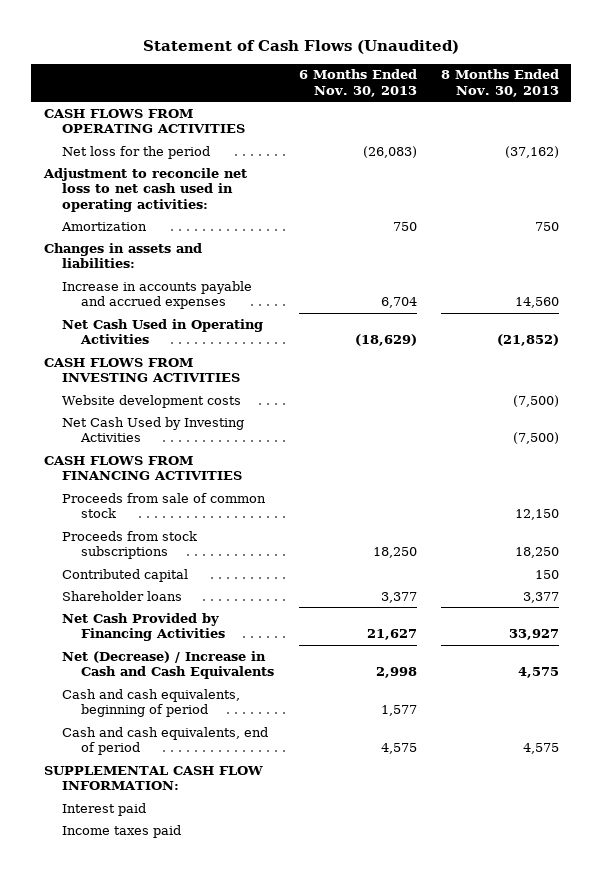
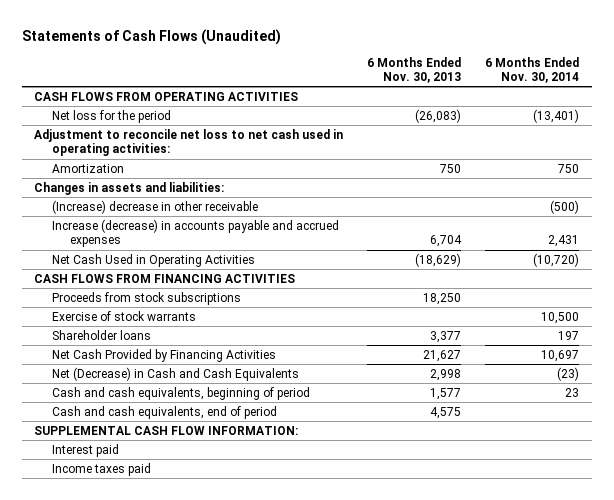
[143,40,460,55] Statement of Cash Flows (Unaudited) -> [22,28,282,45] Statements of Cash Flows (Unaudited)
[441,69,560,97] 8 Months Ended Nov. 30, 2013 -> none
none -> [485,56,580,84] 6 Months Ended Nov. 30, 2014
none -> [52,199,259,214] (Increase) decrease in other receivable
[62,280,253,310] Increase in accounts payable and accrued expenses -> [52,218,340,248] Increase (decrease) in accounts payable and accrued expenses
[43,357,241,383] CASH FLOWS FROM INVESTING ACTIVITIES -> none
[62,394,242,408] Website development costs -> none
[62,416,245,443] Net Cash Used by Investing Activities -> none
[62,492,267,519] Proceeds from sale of common stock -> none
[62,568,189,582] Contributed capital -> none
none -> [52,310,197,321] Exercise of stock warrants
[62,650,275,680] Net (Decrease) / Increase in Cash and Cash Equivalents -> [52,366,300,381] Net (Decrease) in Cash and Cash Equivalents

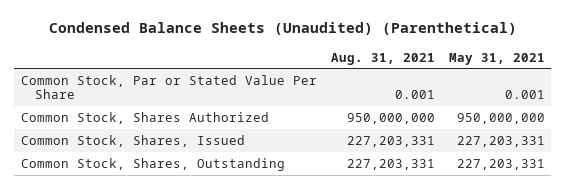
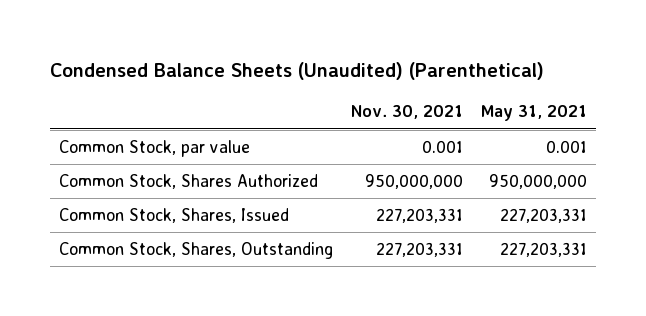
[330,52,435,65] Aug. 31, 2021 -> none
none -> [350,105,463,120] Nov. 30, 2021
[20,74,317,100] Common Stock, Par or Stated Value Per Share -> [59,139,251,157] Common Stock, par value

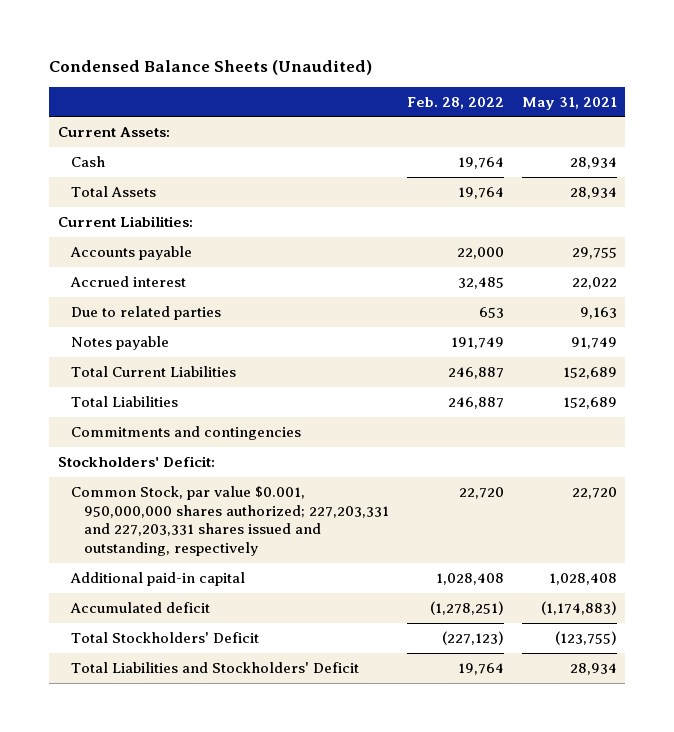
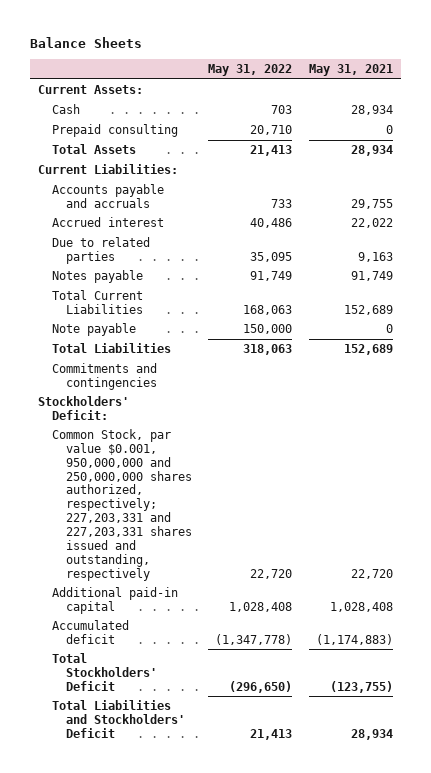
[48,59,372,75] Condensed Balance Sheets (Unaudited) -> [30,36,143,48] Balance Sheets
[406,96,504,109] Feb. 28, 2022 -> none
none -> [208,64,293,77] May 31, 2022
none -> [52,123,179,137] Prepaid consulting
[69,245,192,260] Accounts payable -> [52,183,165,208] Accounts payable and accruals
none -> [52,322,137,336] Note payable
[70,485,389,556] Common Stock, par value $0.001, 950,000,000 shares authorized; 227,203,331 and 227,203,331 shares issued and outstanding, respectively -> [52,428,192,581] Common Stock, par value $0.001, 950,000,000 and 250,000,000 shares authorized, respectively; 227,203,331 and 227,203,331 shares issued and outstanding, respectively

